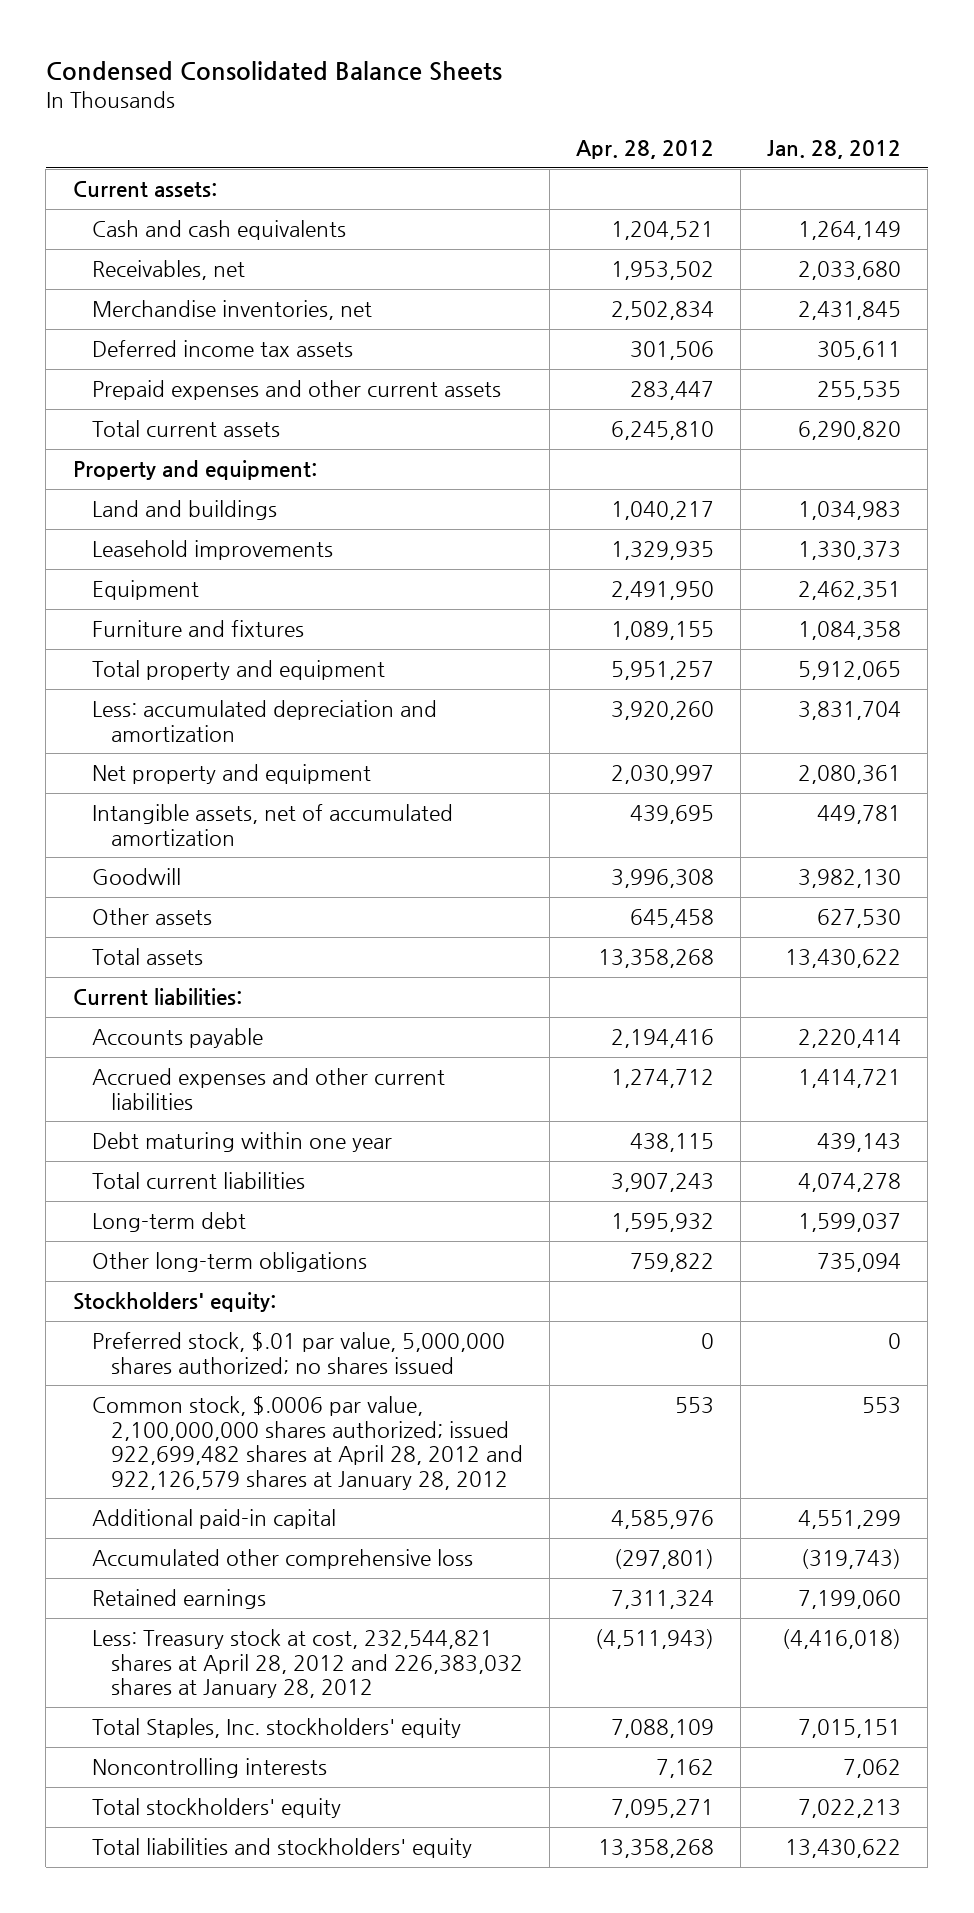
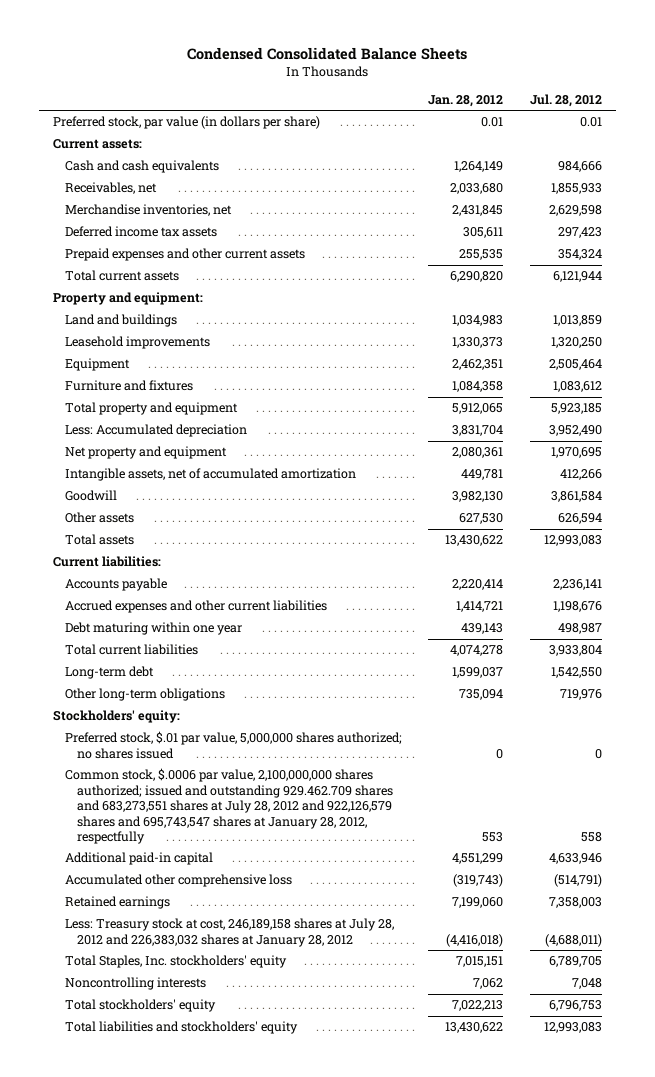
[576,140,715,160] Apr. 28, 2012 -> none
none -> [530,94,603,108] Jul. 28, 2012
none -> [52,116,320,130] Preferred stock, par value (in dollars per share)
[91,700,437,742] Less: accumulated depreciation and amortization -> [64,424,247,438] Less: Accumulated depreciation
[91,1396,523,1490] Common stock, $.0006 par value, 2,100,000,000 shares authorized; issued 922,699,482 shares at April 28, 2012 and 922,126,579 shares at January 28, 2012 -> [64,768,393,844] Common stock, $.0006 par value, 2,100,000,000 shares authorized; issued and outstanding 929.462.709 shares and 683,273,551 shares at July 28, 2012 and 922,126,579 shares and 695,743,547 shares at January 28, 2012, respectfully
[91,1629,523,1699] Less: Treasury stock at cost, 232,544,821 shares at April 28, 2012 and 226,383,032 shares at January 28, 2012 -> [64,918,394,947] Less: Treasury stock at cost, 246,189,158 shares at July 28, 2012 and 226,383,032 shares at January 28, 2012

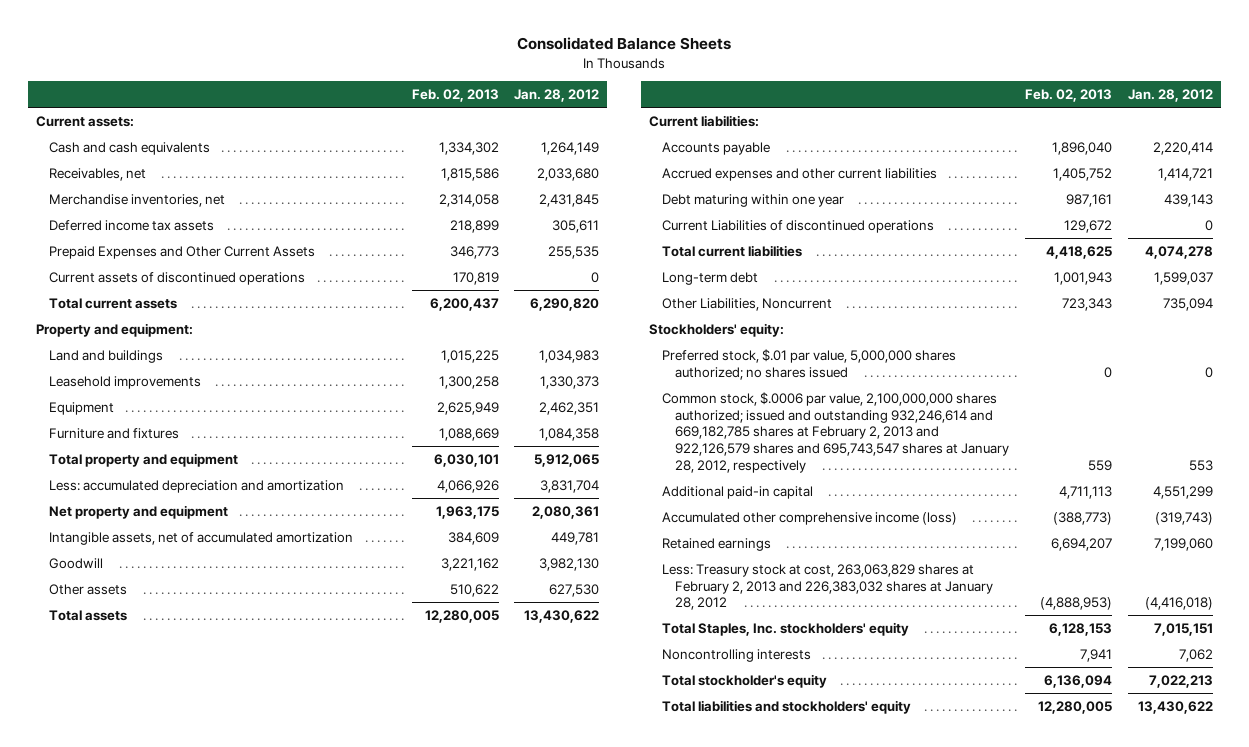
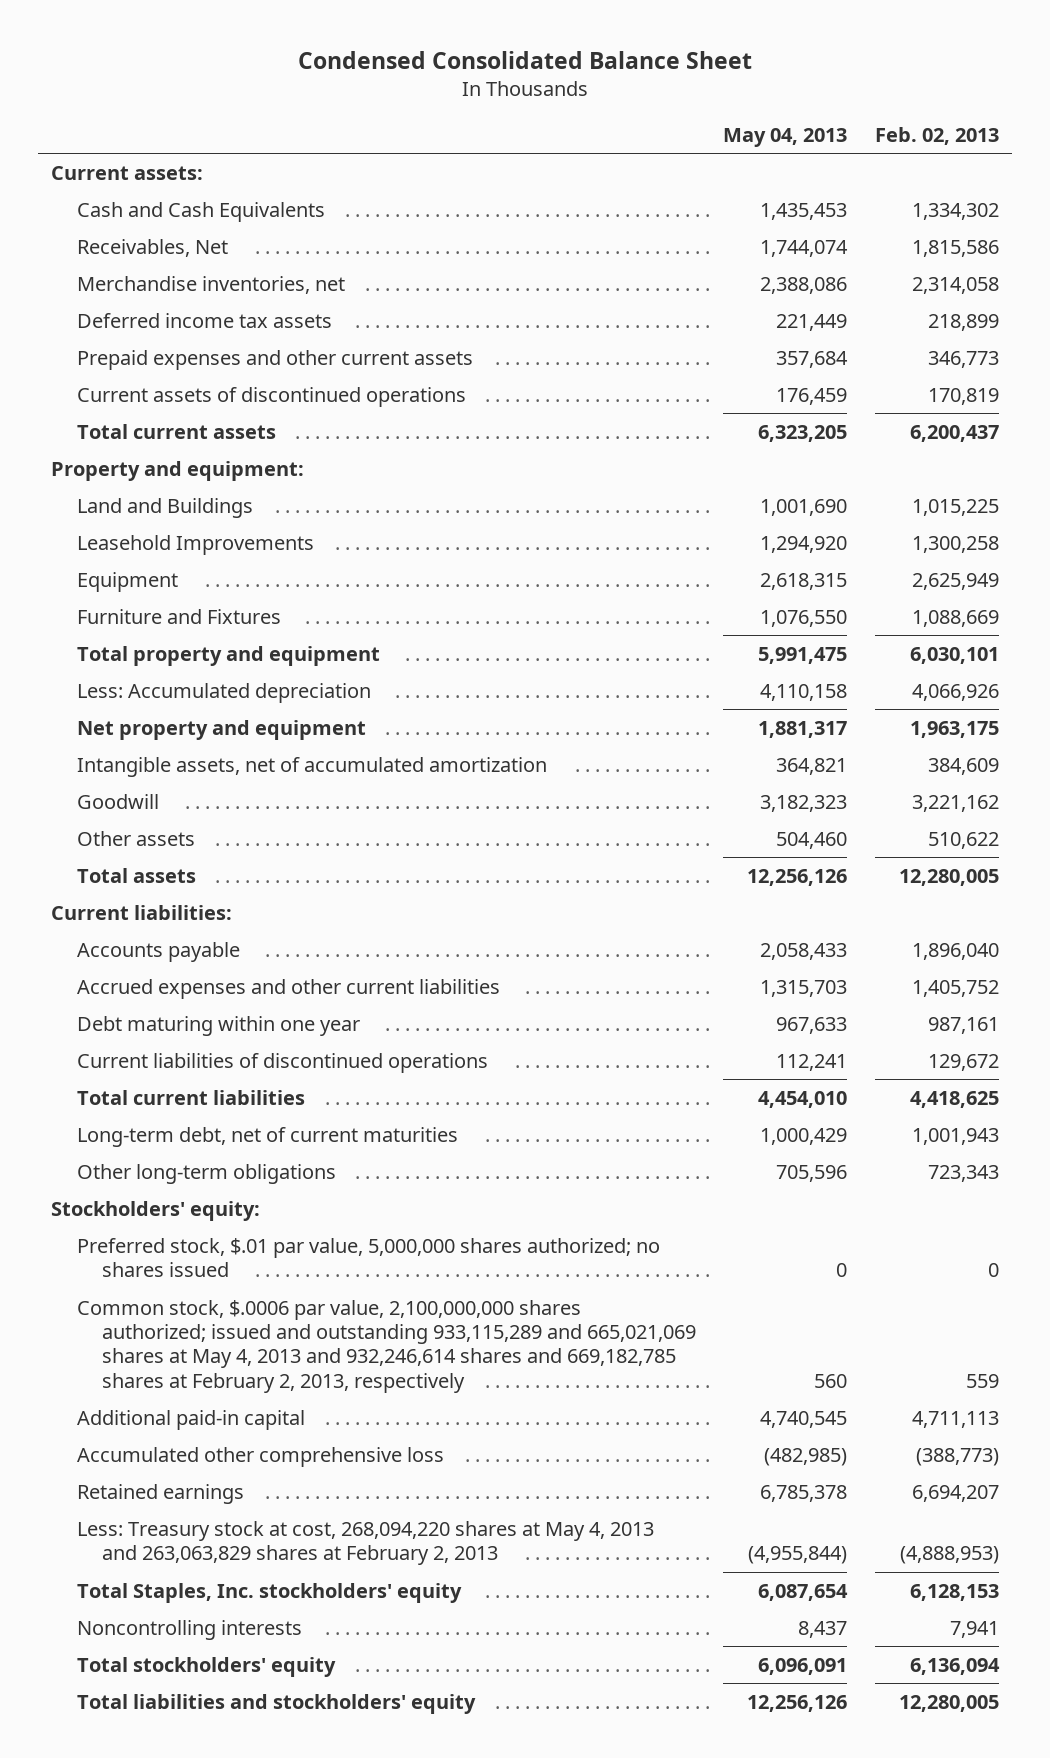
[517,37,732,51] Consolidated Balance Sheets -> [297,50,752,69] Condensed Consolidated Balance Sheet
[514,89,600,103] Jan. 28, 2012 -> none
none -> [723,127,848,147] May 04, 2013
[48,141,210,155] Cash and cash equivalents -> [76,201,325,222] Cash and Cash Equivalents
[48,167,146,181] Receivables, net -> [76,238,228,257] Receivables, Net
[48,245,315,259] Prepaid Expenses and Other Current Assets -> [76,349,473,370] Prepaid expenses and other current assets
[48,349,163,363] Land and buildings -> [76,497,253,518] Land and Buildings
[48,375,201,389] Leasehold improvements -> [76,534,314,555] Leasehold Improvements
[48,427,179,439] Furniture and fixtures -> [76,608,281,624] Furniture and Fixtures
[48,479,344,493] Less: accumulated depreciation and amortization -> [76,682,371,703] Less: Accumulated depreciation
[662,219,935,233] Current Liabilities of discontinued operations -> [76,1052,488,1073] Current liabilities of discontinued operations
[662,271,759,285] Long-term debt -> [76,1126,458,1147] Long-term debt, net of current maturities
[662,297,833,311] Other Liabilities, Noncurrent -> [76,1163,336,1184] Other long-term obligations
[662,391,1010,474] Common stock, $.0006 par value, 2,100,000,000 shares authorized; issued and outstanding 932,246,614 and 669,182,785 shares at February 2, 2013 and 922,126,579 shares and 695,743,547 shares at January 28, 2012, respectively -> [76,1299,697,1393] Common stock, $.0006 par value, 2,100,000,000 shares authorized; issued and outstanding 933,115,289 and 665,021,069 shares at May 4, 2013 and 932,246,614 shares and 669,182,785 shares at February 2, 2013, respectively
[662,511,958,525] Accumulated other comprehensive income (loss) -> [76,1446,444,1467] Accumulated other comprehensive loss
[662,563,994,611] Less: Treasury stock at cost, 263,063,829 shares at February 2, 2013 and 226,383,032 shares at January 28, 2012 -> [76,1520,654,1566] Less: Treasury stock at cost, 268,094,220 shares at May 4, 2013 and 263,063,829 shares at February 2, 2013
[662,673,828,688] Total stockholder's equity -> [76,1656,336,1677] Total stockholders' equity

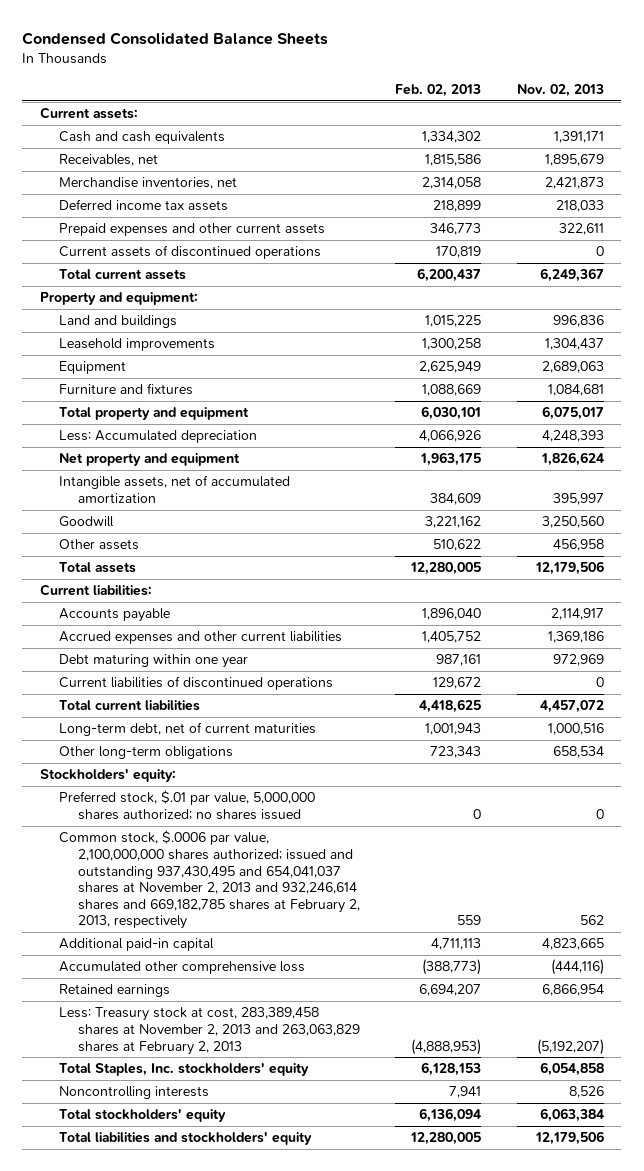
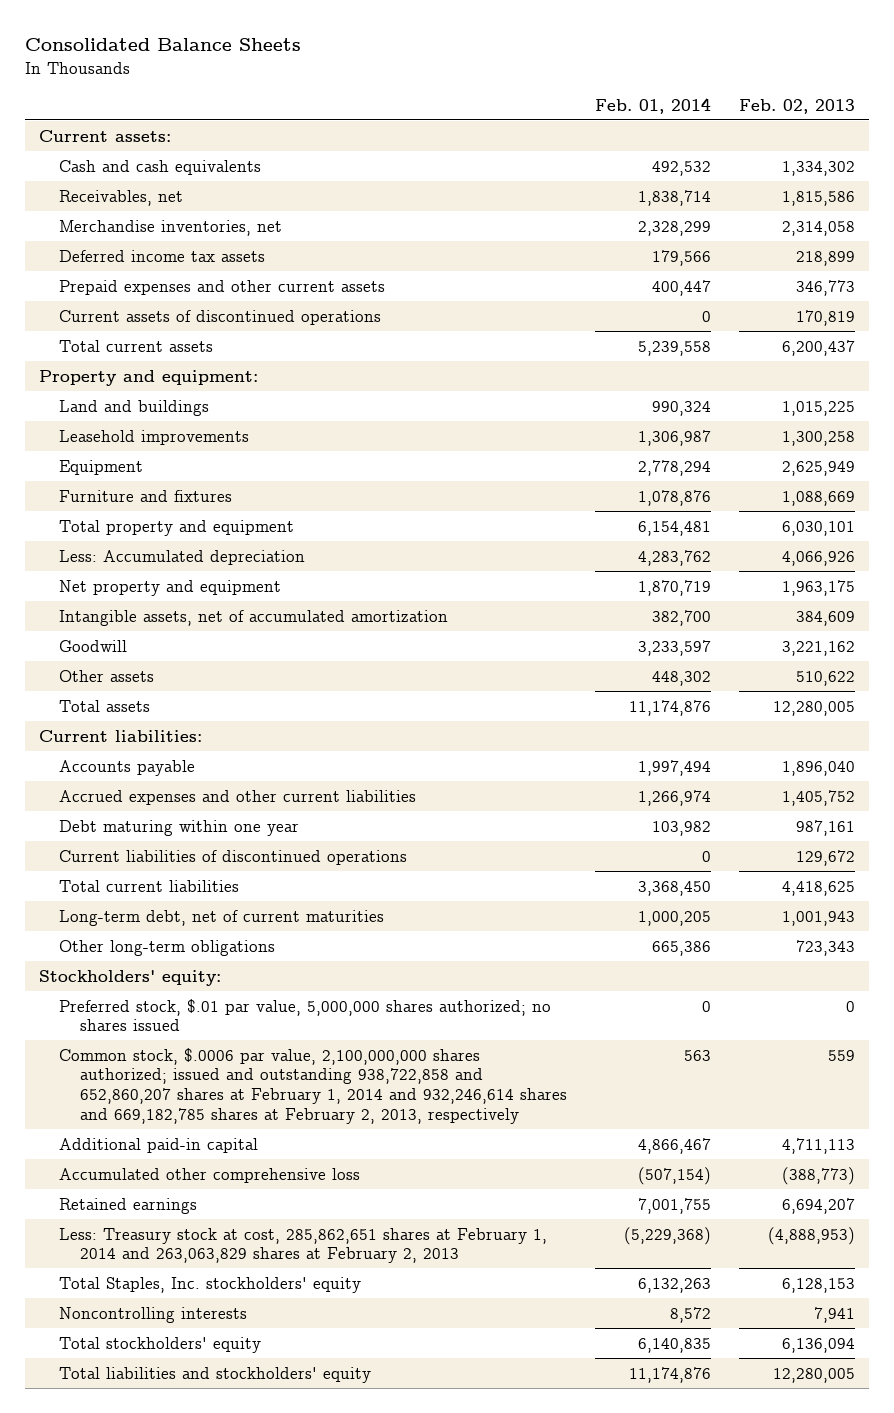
[22,32,329,46] Condensed Consolidated Balance Sheets -> [25,38,302,52] Consolidated Balance Sheets
[516,83,604,97] Nov. 02, 2013 -> none
none -> [594,97,711,114] Feb. 01, 2014
[58,830,360,930] Common stock, $.0006 par value, 2,100,000,000 shares authorized; issued and outstanding 937,430,495 and 654,041,037 shares at November 2, 2013 and 932,246,614 shares and 669,182,785 shares at February 2, 2013, respectively -> [59,1047,567,1124] Common stock, $.0006 par value, 2,100,000,000 shares authorized; issued and outstanding 938,722,858 and 652,860,207 shares at February 1, 2014 and 932,246,614 shares and 669,182,785 shares at February 2, 2013, respectively
[58,1007,360,1055] Less: Treasury stock at cost, 283,389,458 shares at November 2, 2013 and 263,063,829 shares at February 2, 2013 -> [59,1227,548,1264] Less: Treasury stock at cost, 285,862,651 shares at February 1, 2014 and 263,063,829 shares at February 2, 2013

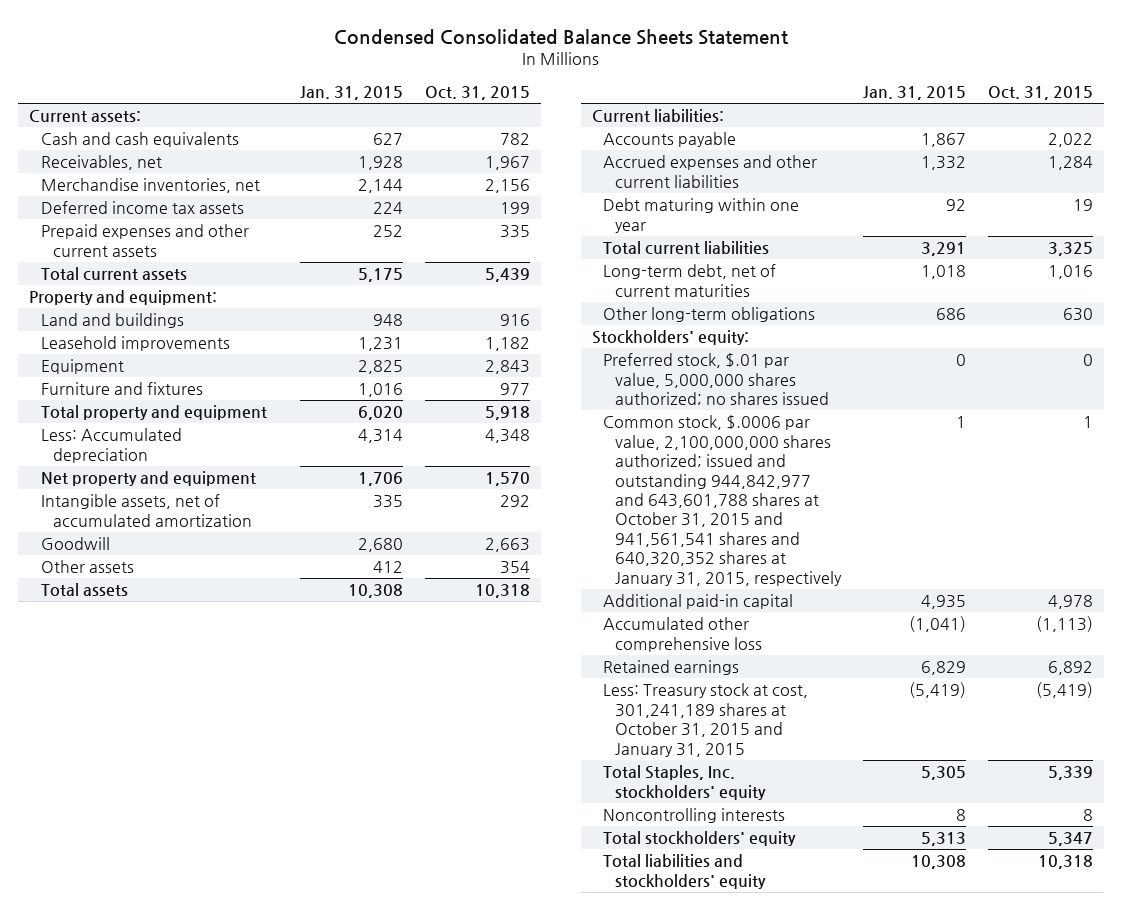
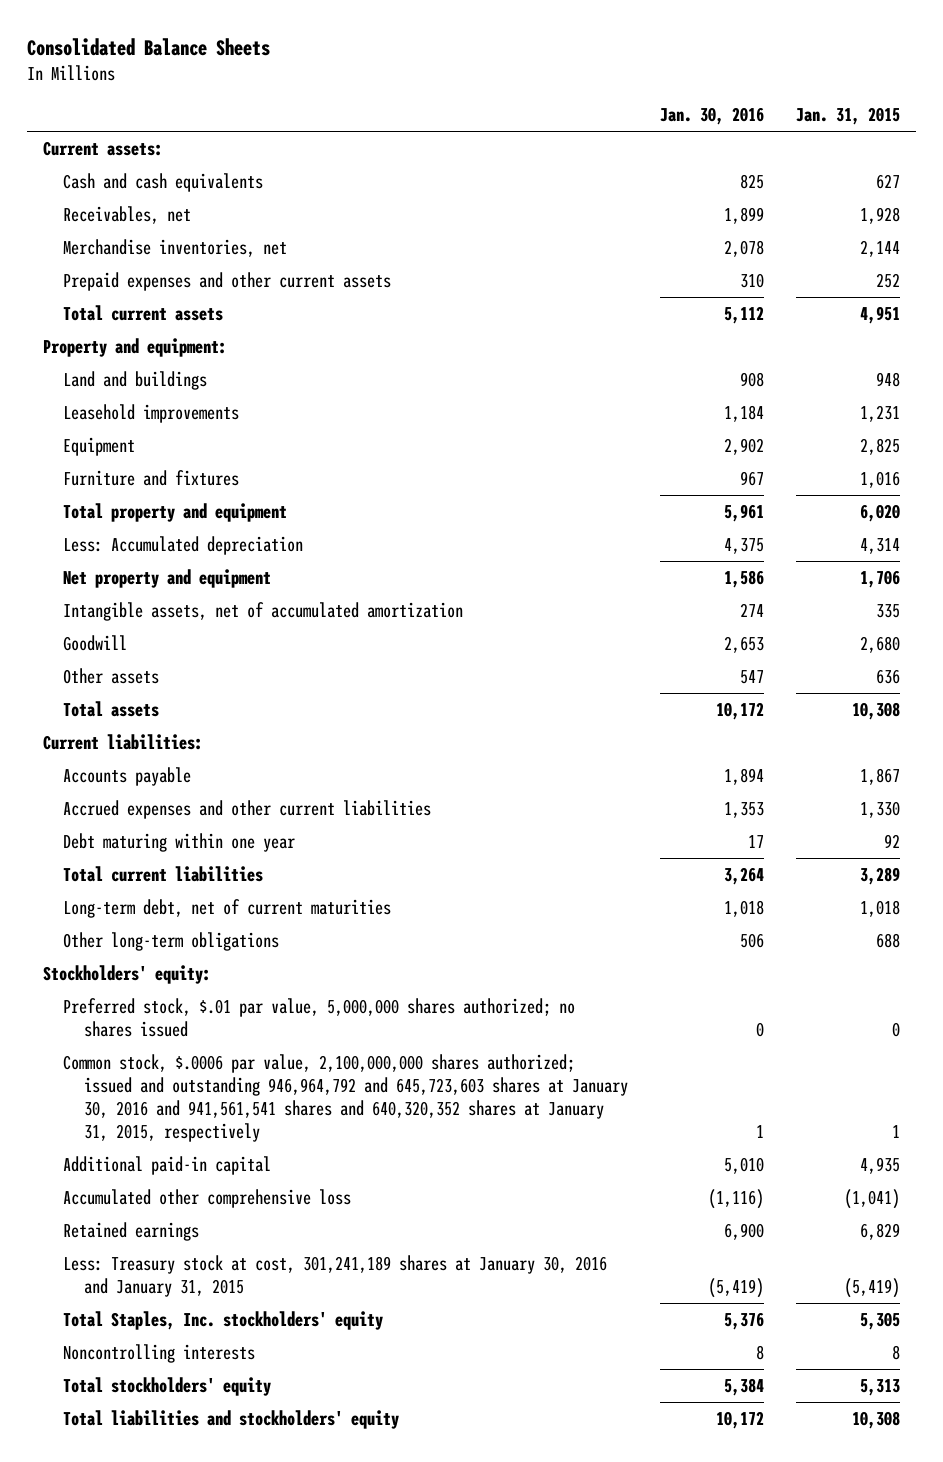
[333,28,788,45] Condensed Consolidated Balance Sheets Statement -> [26,38,270,57] Consolidated Balance Sheets
[425,86,531,101] Oct. 31, 2015 -> none
none -> [659,107,764,126] Jan. 30, 2016
[40,201,244,215] Deferred income tax assets -> none
[358,268,404,283] 5,175 -> [859,305,900,324] 4,951
[373,561,404,574] 412 -> [875,668,900,684] 636
[921,156,967,171] 1,332 -> [859,800,900,818] 1,330
[921,242,967,257] 3,291 -> [859,866,900,885] 3,289
[936,308,967,321] 686 -> [875,932,900,948] 688
[603,415,843,586] Common stock, $.0006 par value, 2,100,000,000 shares authorized; issued and outstanding 944,842,977 and 643,601,788 shares at October 31, 2015 and 941,561,541 shares and 640,320,352 shares at January 31, 2015, respectively -> [63,1053,628,1142] Common stock, $.0006 par value, 2,100,000,000 shares authorized; issued and outstanding 946,964,792 and 645,723,603 shares at January 30, 2016 and 941,561,541 shares and 640,320,352 shares at January 31, 2015, respectively
[603,683,809,757] Less: Treasury stock at cost, 301,241,189 shares at October 31, 2015 and January 31, 2015 -> [63,1254,608,1297] Less: Treasury stock at cost, 301,241,189 shares at January 30, 2016 and January 31, 2015

